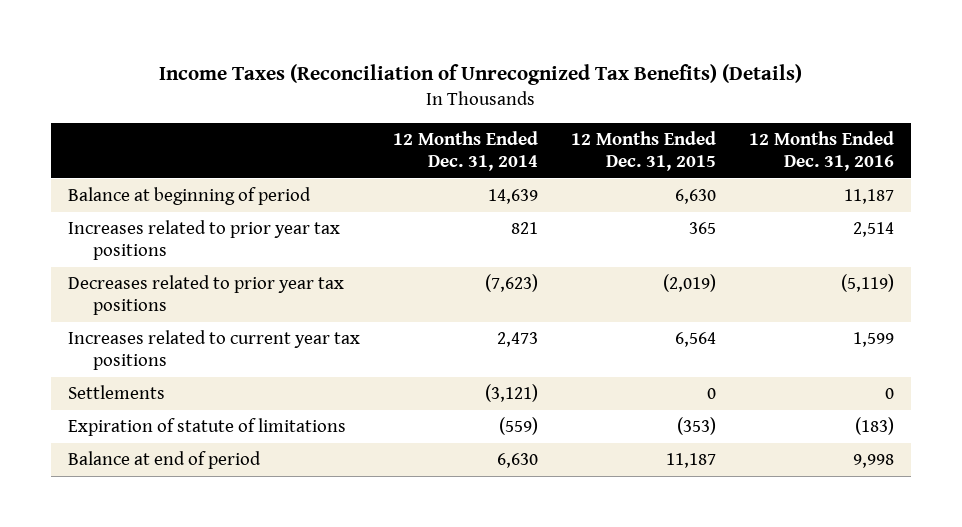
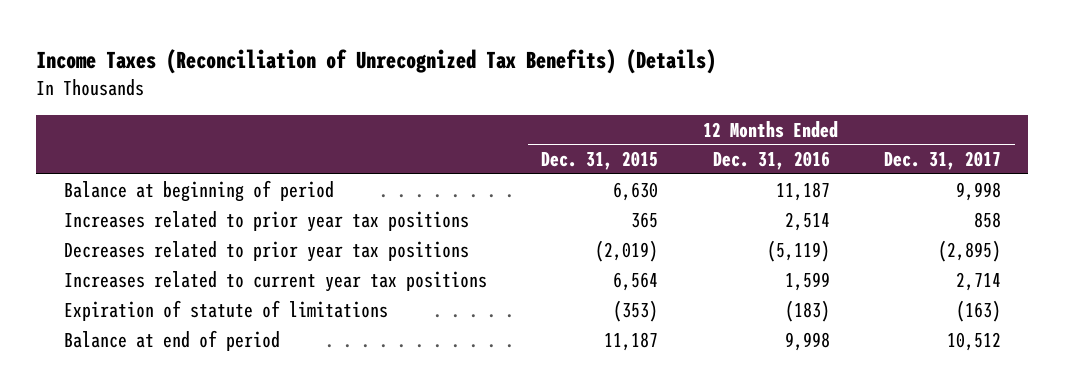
[393,131,539,171] 12 Months Ended Dec. 31, 2014 -> none
none -> [884,151,1002,171] Dec. 31, 2017
[67,385,165,400] Settlements -> none

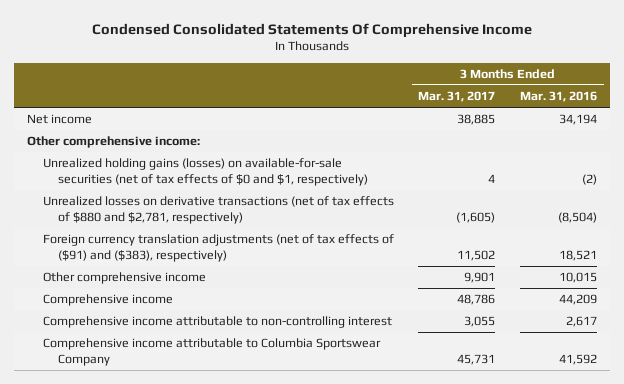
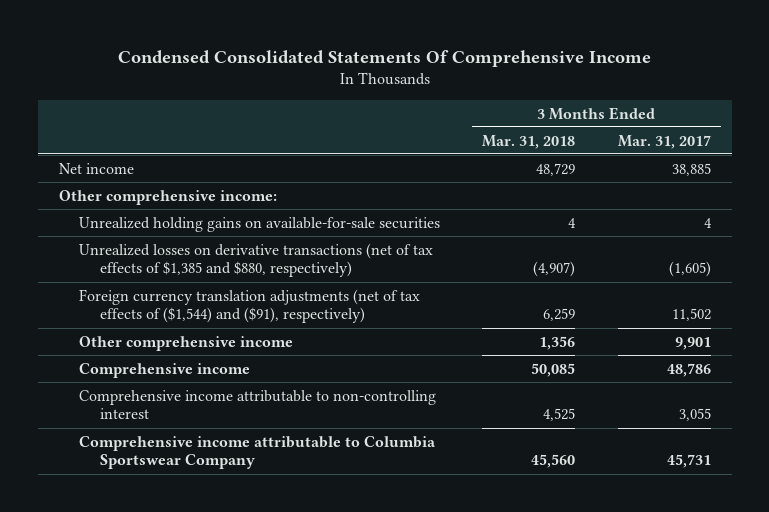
[520,91,598,103] Mar. 31, 2016 -> none
none -> [482,134,576,149] Mar. 31, 2018
[42,158,369,187] Unrealized holding gains (losses) on available-for-sale securities (net of tax effects of $0 and $1, respectively) -> [79,216,441,232] Unrealized holding gains on available-for-sale securities
[42,196,394,225] Unrealized losses on derivative transactions (net of tax effects of $880 and $2,781, respectively) -> [79,242,434,278] Unrealized losses on derivative transactions (net of tax effects of $1,385 and $880, respectively)
[42,234,394,263] Foreign currency translation adjustments (net of tax effects of ($91) and ($383), respectively) -> [79,288,421,324] Foreign currency translation adjustments (net of tax effects of ($1,544) and ($91), respectively)

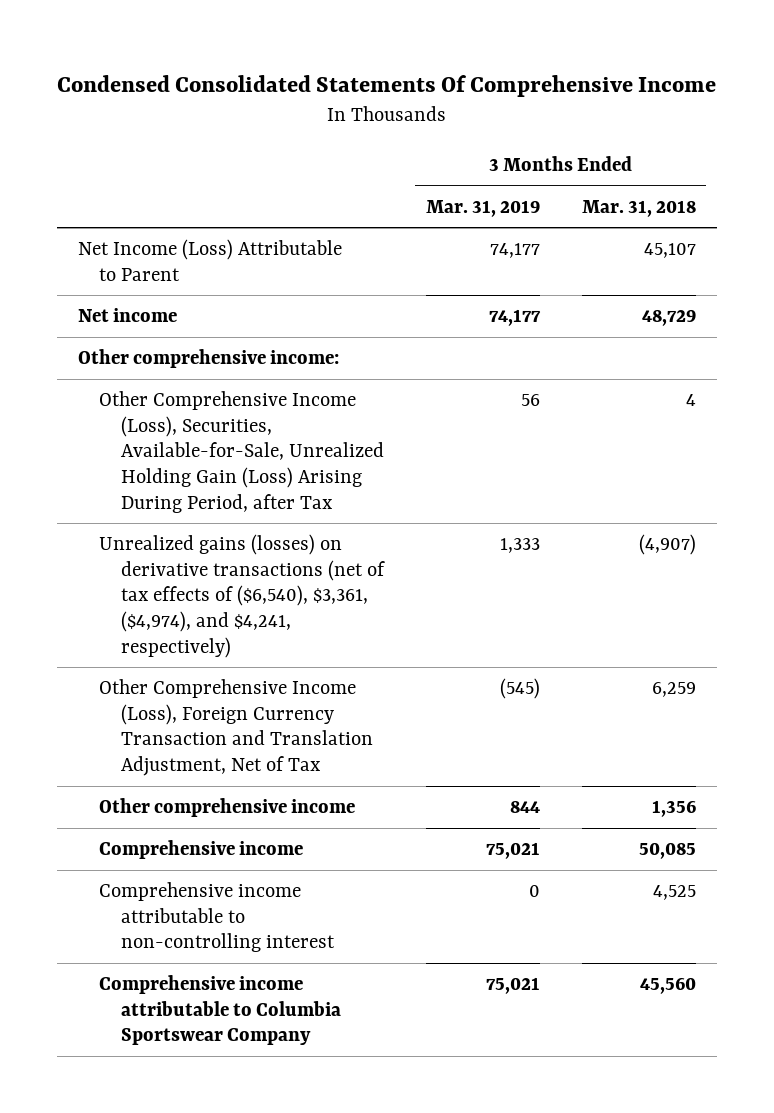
[617,134,711,149] Mar. 31, 2017 -> none
none -> [425,199,540,217] Mar. 31, 2019
none -> [78,239,343,281] Net Income (Loss) Attributable to Parent
[79,216,441,232] Unrealized holding gains on available-for-sale securities -> [99,391,384,513] Other Comprehensive Income (Loss), Securities, Available-for-Sale, Unrealized Holding Gain (Loss) Arising During Period, after Tax
[79,242,434,278] Unrealized losses on derivative transactions (net of tax effects of $1,385 and $880, respectively) -> [99,534,385,658] Unrealized gains (losses) on derivative transactions (net of tax effects of ($6,540), $3,361, ($4,974), and $4,241, respectively)
[79,288,421,324] Foreign currency translation adjustments (net of tax effects of ($1,544) and ($91), respectively) -> [99,679,373,776] Other Comprehensive Income (Loss), Foreign Currency Transaction and Translation Adjustment, Net of Tax

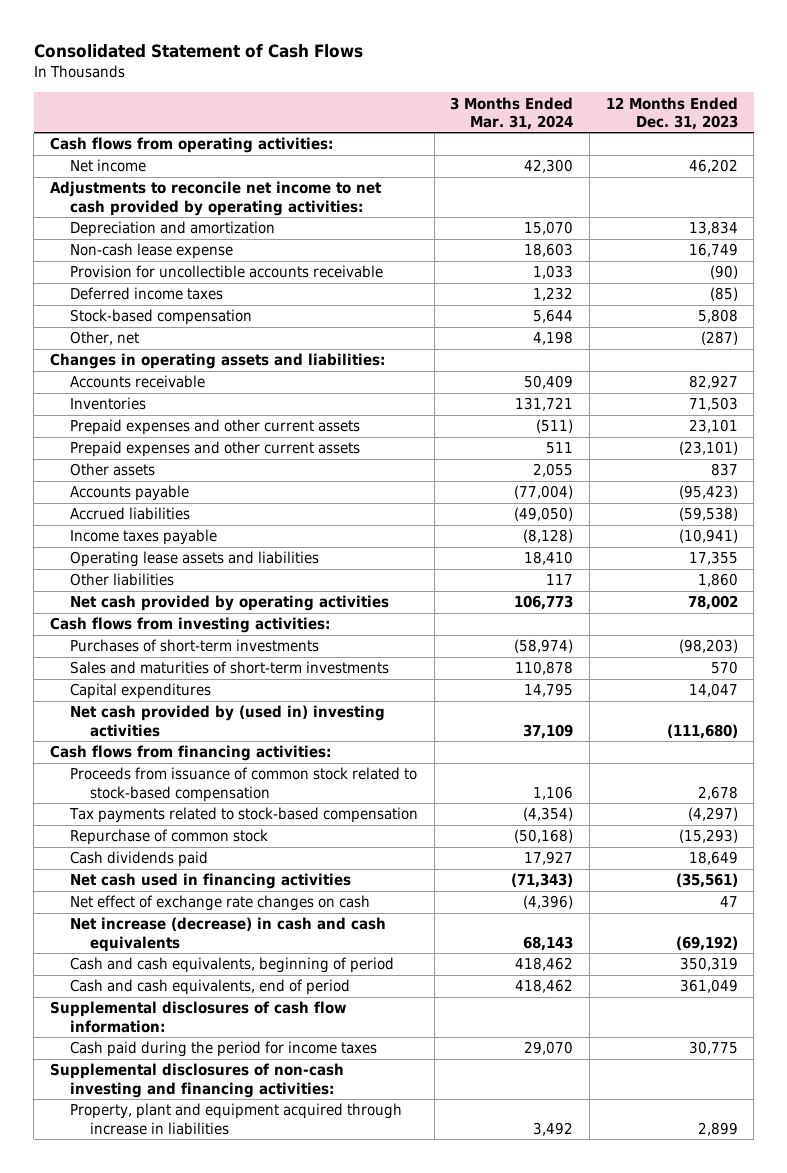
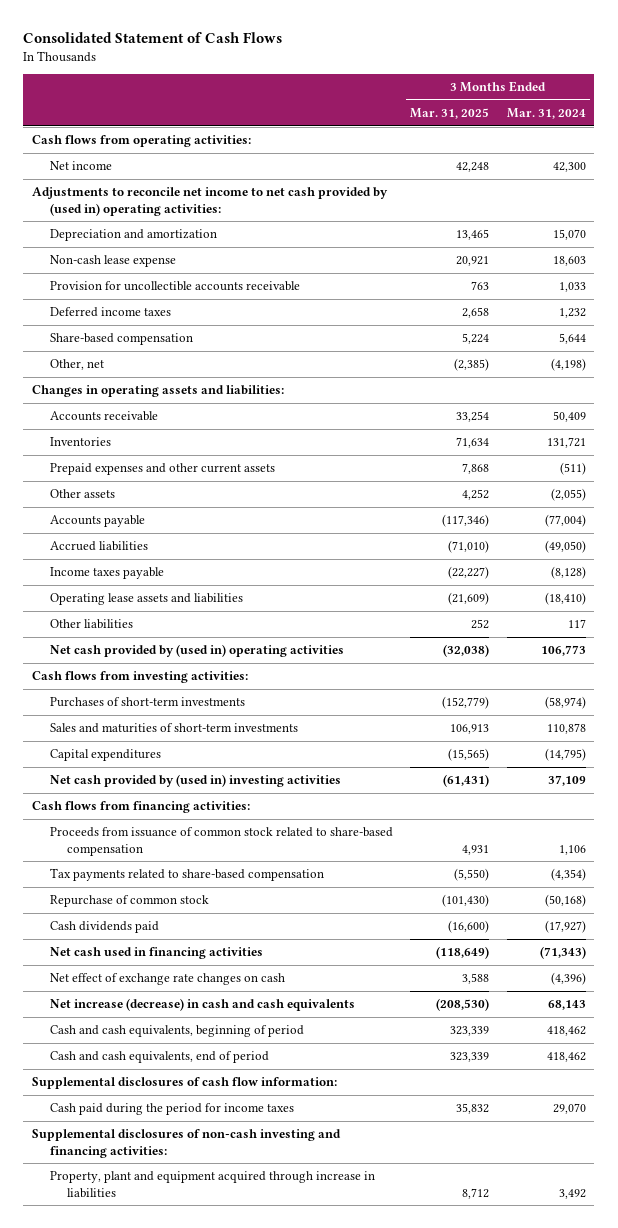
[605,96,738,130] 12 Months Ended Dec. 31, 2023 -> none
none -> [410,107,490,119] Mar. 31, 2025
[49,181,382,216] Adjustments to reconcile net income to net cash provided by operating activities: -> [32,187,389,216] Adjustments to reconcile net income to net cash provided by (used in) operating activities:
[70,309,253,326] Stock-based compensation -> [49,333,193,346] Share-based compensation
[533,331,574,346] 4,198 -> [550,358,586,372] (4,198)
[70,441,361,458] Prepaid expenses and other current assets -> none
[533,463,574,478] 2,055 -> [550,488,586,502] (2,055)
[524,551,574,566] 18,410 -> [544,592,586,606] (18,410)
[70,595,390,612] Net cash provided by operating activities -> [49,644,344,658] Net cash provided by (used in) operating activities
[524,683,574,698] 14,795 -> [544,748,586,762] (14,795)
[70,767,418,802] Proceeds from issuance of common stock related to stock-based compensation -> [49,827,393,856] Proceeds from issuance of common stock related to share-based compensation
[69,807,419,824] Tax payments related to stock-based compensation -> [49,868,324,882] Tax payments related to share-based compensation
[524,851,574,866] 17,927 -> [544,920,586,934] (17,927)

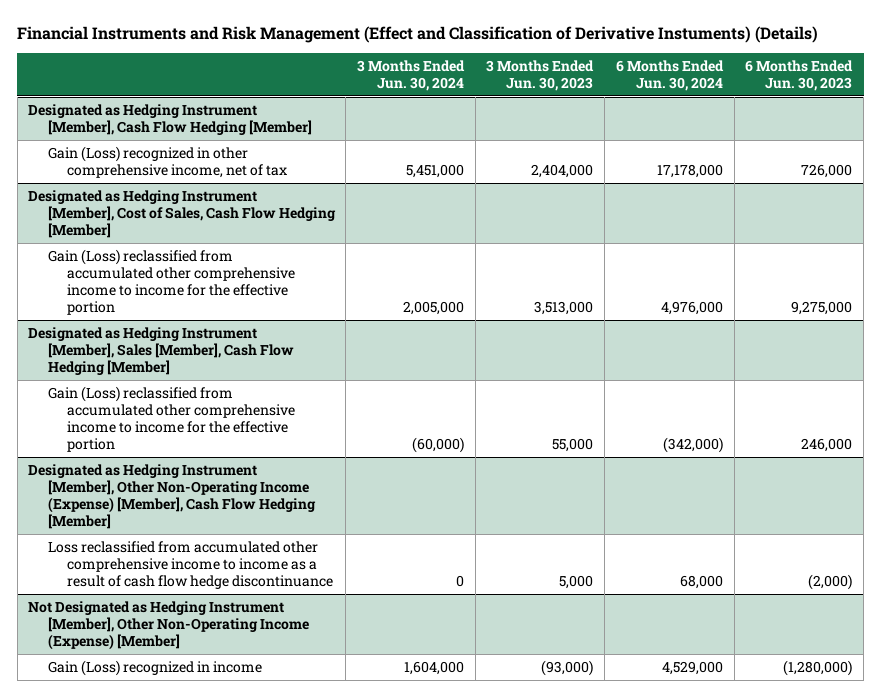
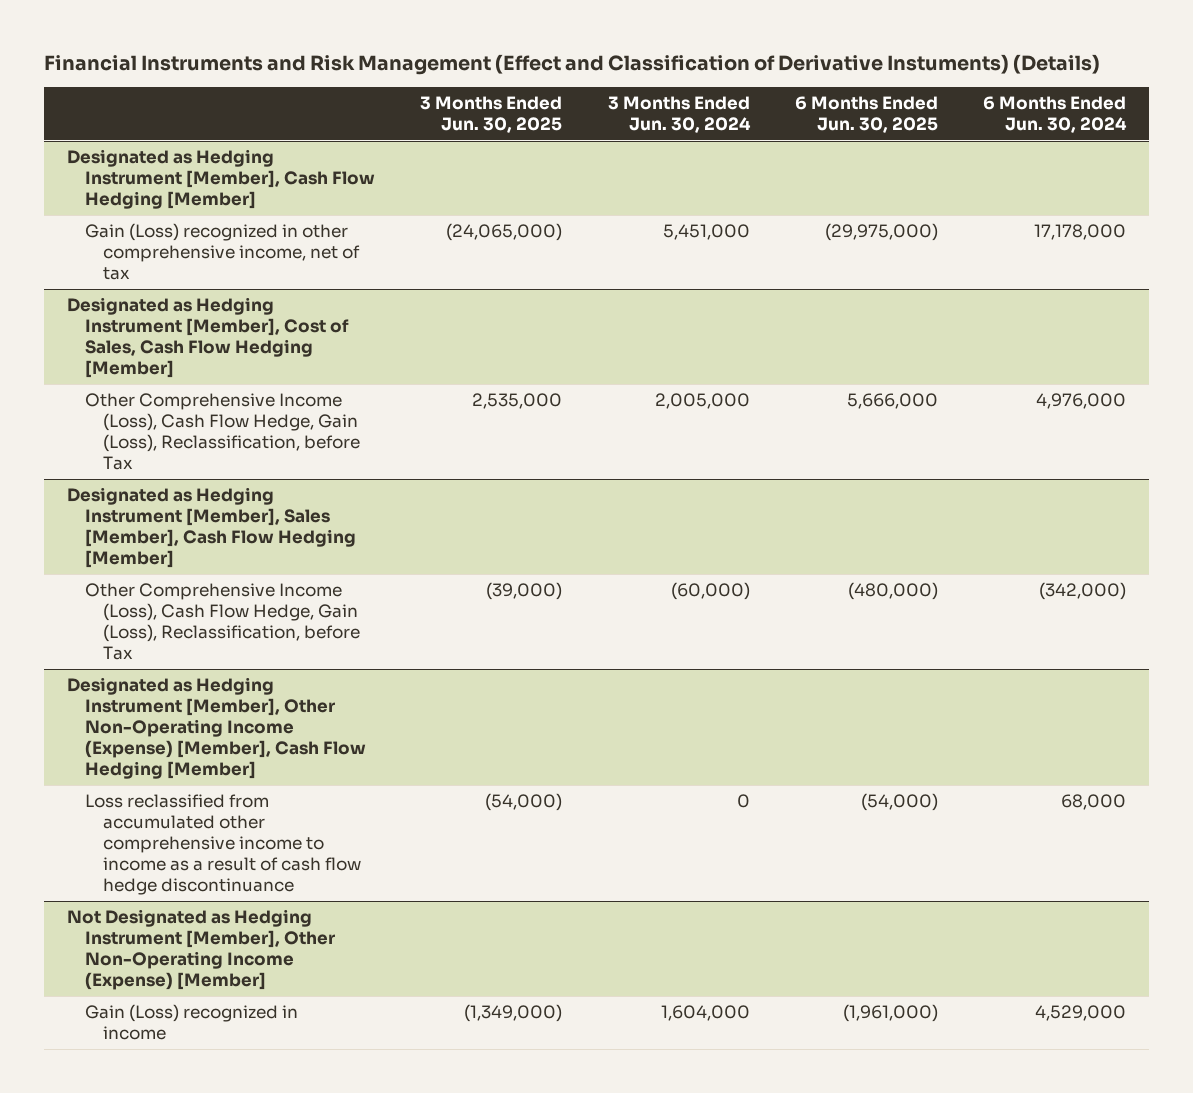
[486,59,595,91] 3 Months Ended Jun. 30, 2023 -> none
[745,59,854,91] 6 Months Ended Jun. 30, 2023 -> none
none -> [420,95,563,134] 3 Months Ended Jun. 30, 2025
none -> [794,95,938,134] 6 Months Ended Jun. 30, 2025
[47,248,295,316] Gain (Loss) reclassified from accumulated other comprehensive income to income for the effective portion -> [84,392,361,471] Other Comprehensive Income (Loss), Cash Flow Hedge, Gain (Loss), Reclassification, before Tax
[47,385,295,453] Gain (Loss) reclassified from accumulated other comprehensive income to income for the effective portion -> [84,582,361,661] Other Comprehensive Income (Loss), Cash Flow Hedge, Gain (Loss), Reclassification, before Tax

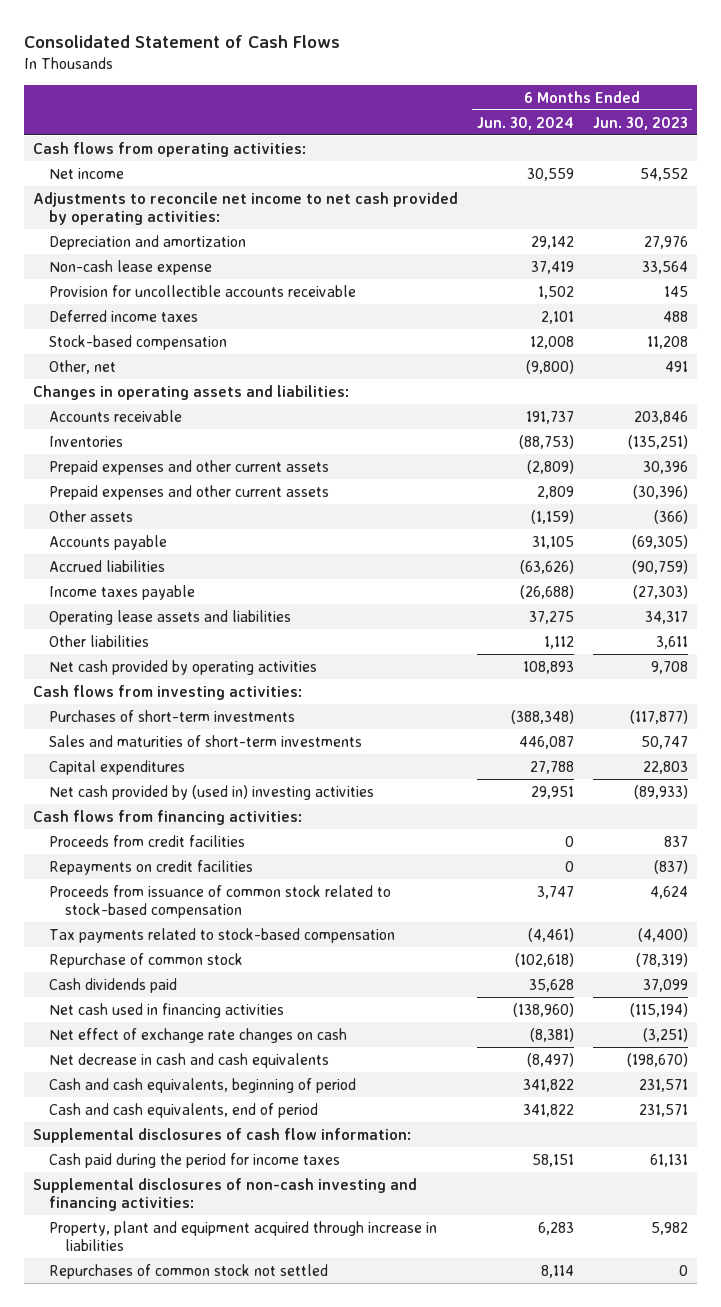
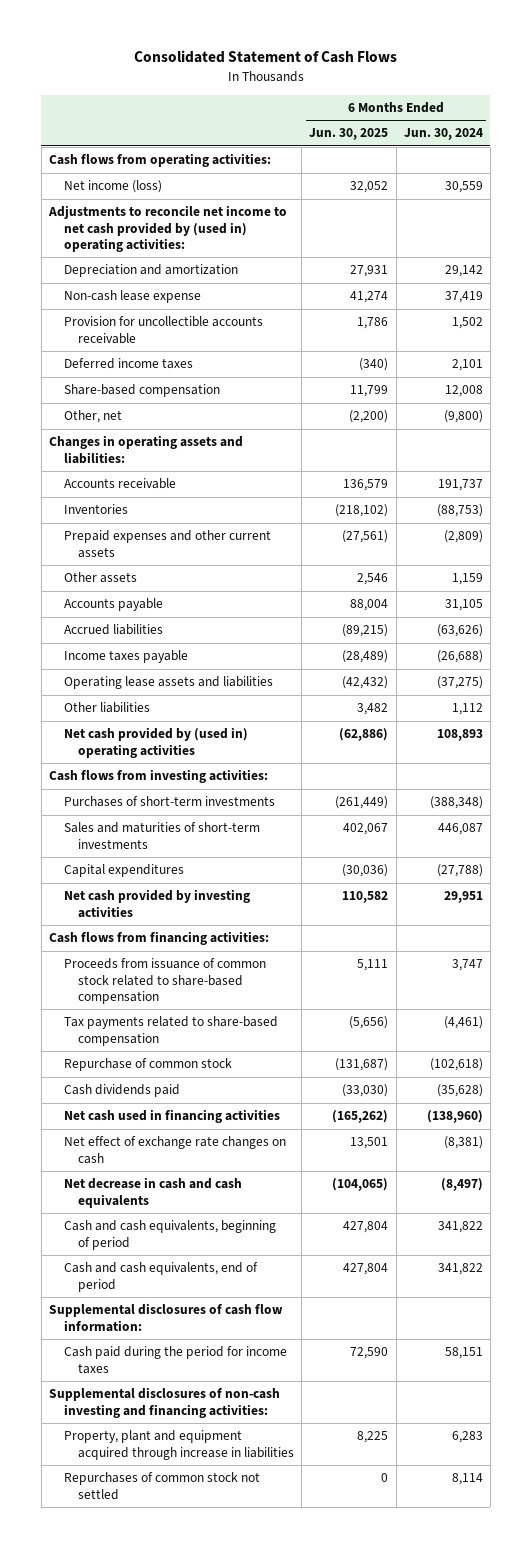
[592,116,688,130] Jun. 30, 2023 -> none
none -> [309,128,389,141] Jun. 30, 2025
[49,167,125,179] Net income -> [63,180,162,194] Net income (loss)
[33,191,459,225] Adjustments to reconcile net income to net cash provided by operating activities: -> [47,205,287,253] Adjustments to reconcile net income to net cash provided by (used in) operating activities:
[49,334,228,350] Stock-based compensation -> [63,384,220,398] Share-based compensation
[49,484,330,500] Prepaid expenses and other current assets -> none
[531,509,575,524] (1,159) -> [451,573,483,586] 1,159
[529,610,575,624] 37,275 -> [436,676,483,690] (37,275)
[49,659,318,675] Net cash provided by operating activities -> [63,727,248,758] Net cash provided by (used in) operating activities
[530,760,575,774] 27,788 -> [436,864,483,878] (27,788)
[49,784,375,800] Net cash provided by (used in) investing activities -> [63,889,250,918] Net cash provided by investing activities
[49,834,246,847] Proceeds from credit facilities -> none
[49,859,254,875] Repayments on credit facilities -> none
[49,884,392,918] Proceeds from issuance of common stock related to stock-based compensation -> [63,958,266,1005] Proceeds from issuance of common stock related to share-based compensation
[49,927,396,943] Tax payments related to stock-based compensation -> [63,1016,278,1046] Tax payments related to share-based compensation
[529,978,575,992] 35,628 -> [436,1084,483,1098] (35,628)

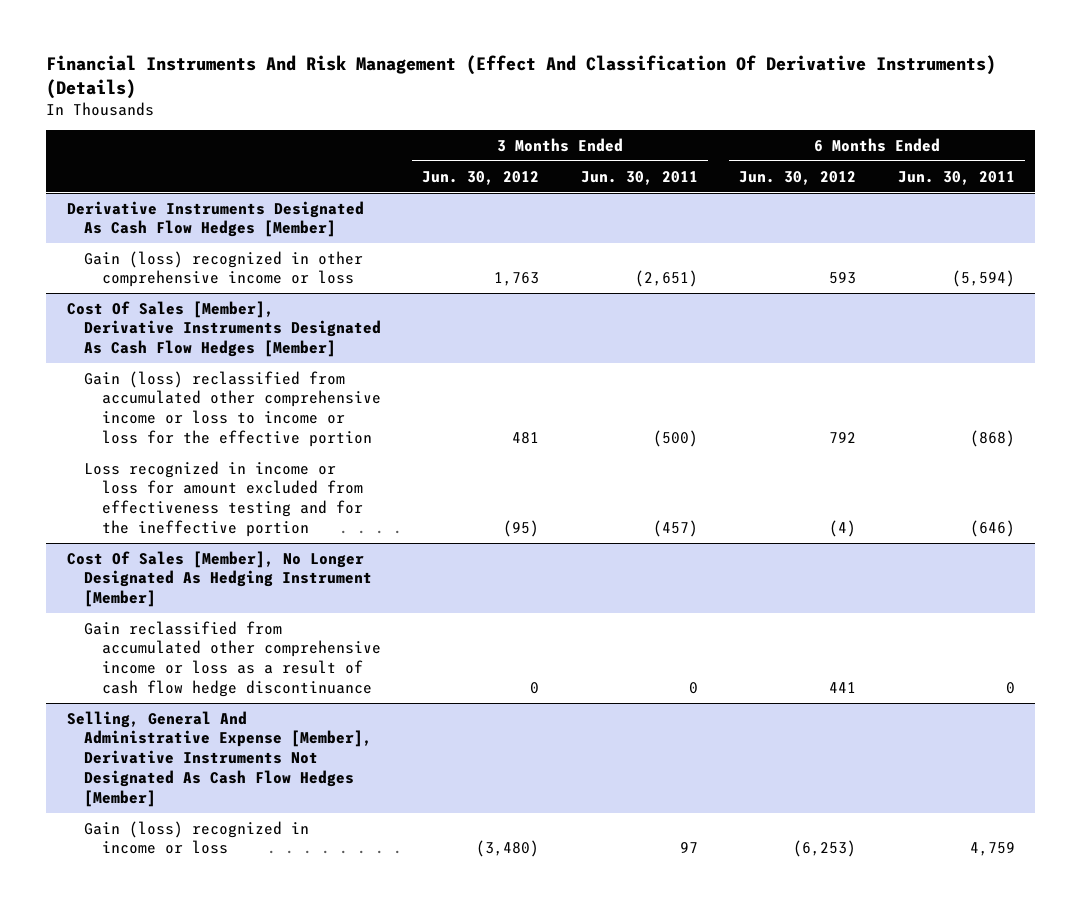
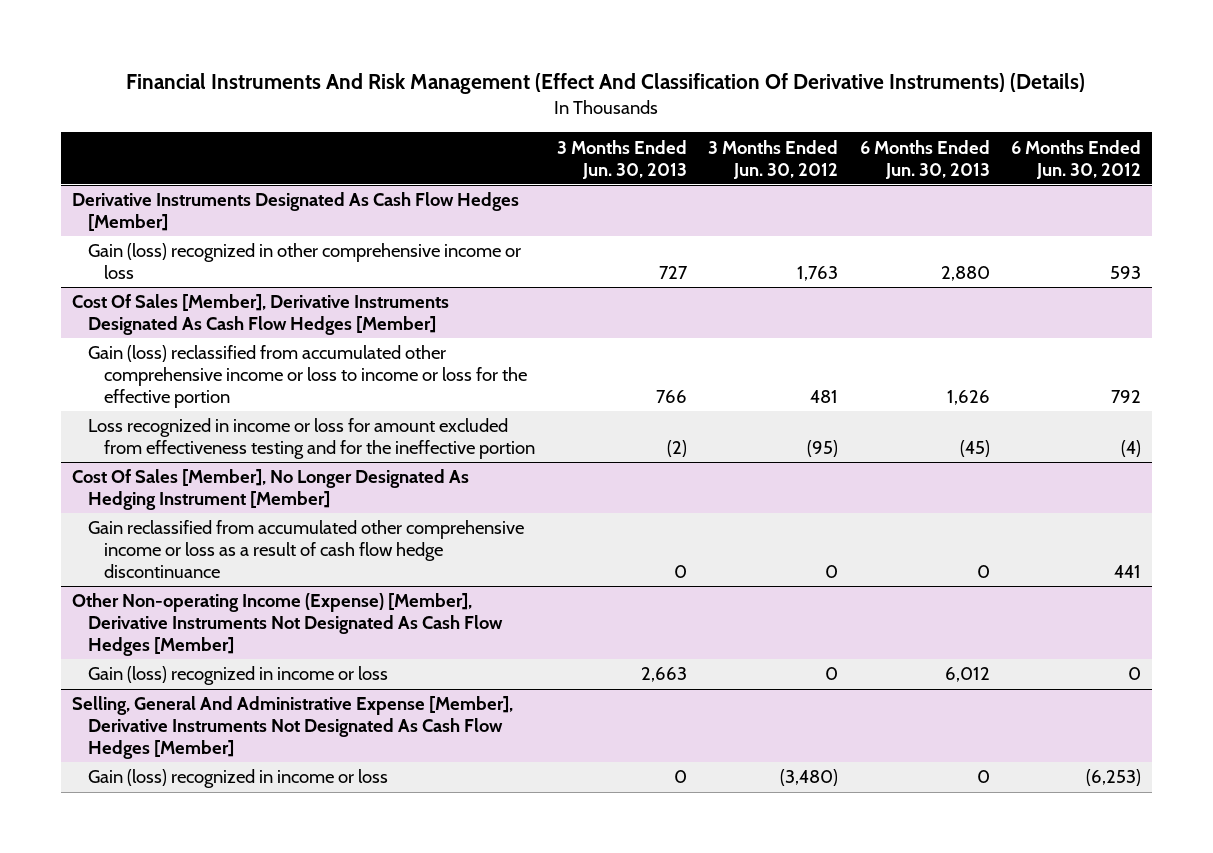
[580,170,698,185] Jun. 30, 2011 -> none
[897,170,1015,185] Jun. 30, 2011 -> none
none -> [556,139,687,179] 3 Months Ended Jun. 30, 2013
none -> [859,139,990,179] 6 Months Ended Jun. 30, 2013
none -> [71,593,503,656] Other Non-operating Income (Expense) [Member], Derivative Instruments Not Designated As Cash Flow Hedges [Member]
none -> [87,666,388,686] Gain (loss) recognized in income or loss

